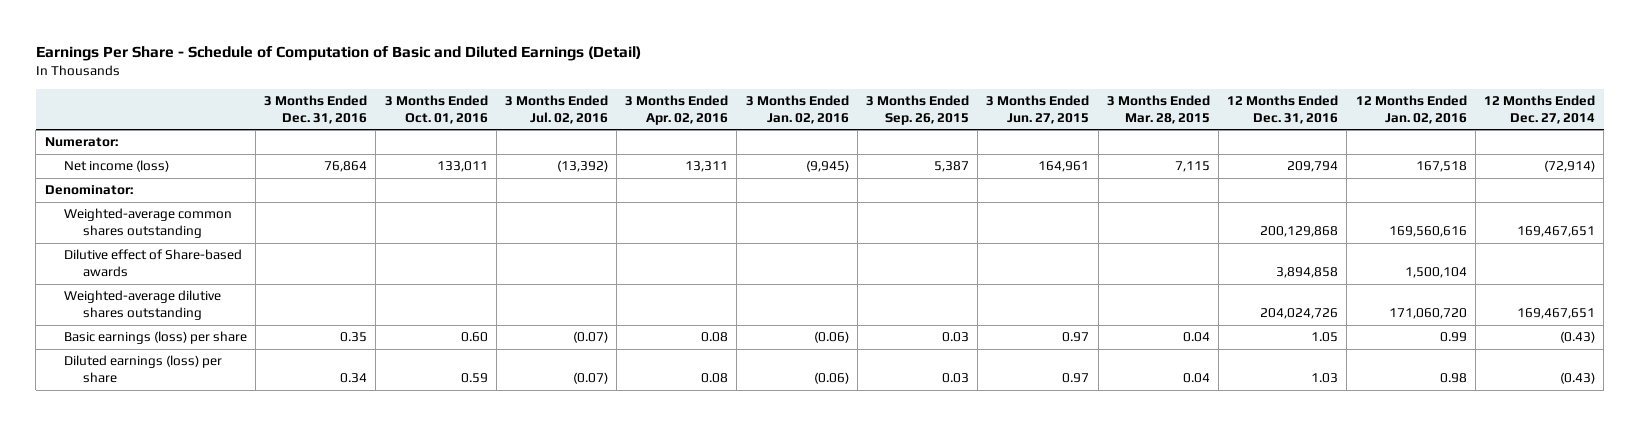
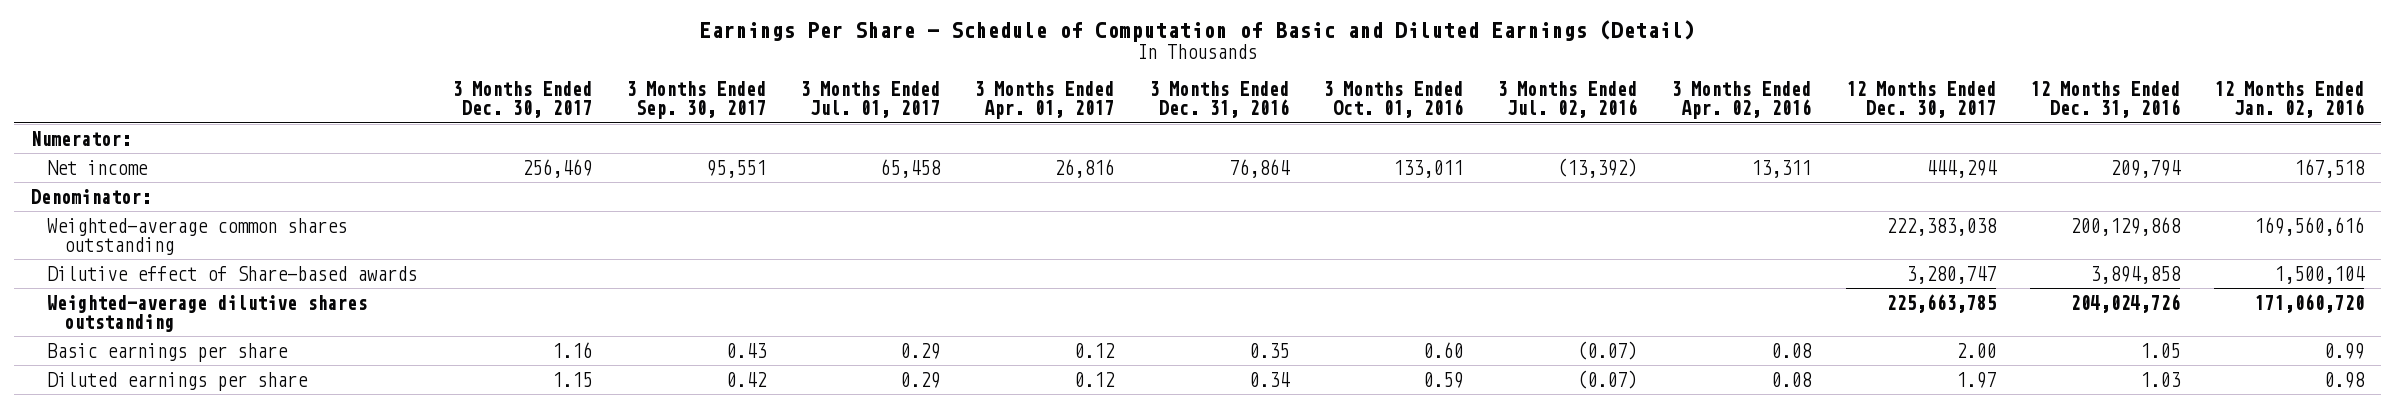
[745,94,849,125] 3 Months Ended Jan. 02, 2016 -> none
[866,94,970,126] 3 Months Ended Sep. 26, 2015 -> none
[986,94,1090,125] 3 Months Ended Jun. 27, 2015 -> none
[1106,94,1210,125] 3 Months Ended Mar. 28, 2015 -> none
[1483,94,1595,125] 12 Months Ended Dec. 27, 2014 -> none
none -> [451,81,592,119] 3 Months Ended Dec. 30, 2017
none -> [625,81,766,120] 3 Months Ended Sep. 30, 2017
none -> [800,81,941,119] 3 Months Ended Jul. 01, 2017
none -> [974,81,1115,120] 3 Months Ended Apr. 01, 2017
none -> [1845,81,1996,119] 12 Months Ended Dec. 30, 2017
[63,160,169,173] Net income (loss) -> [47,159,149,175] Net income
[63,331,247,345] Basic earnings (loss) per share -> [47,342,289,362] Basic earnings per share
[63,355,222,384] Diluted earnings (loss) per share -> [47,371,309,391] Diluted earnings per share

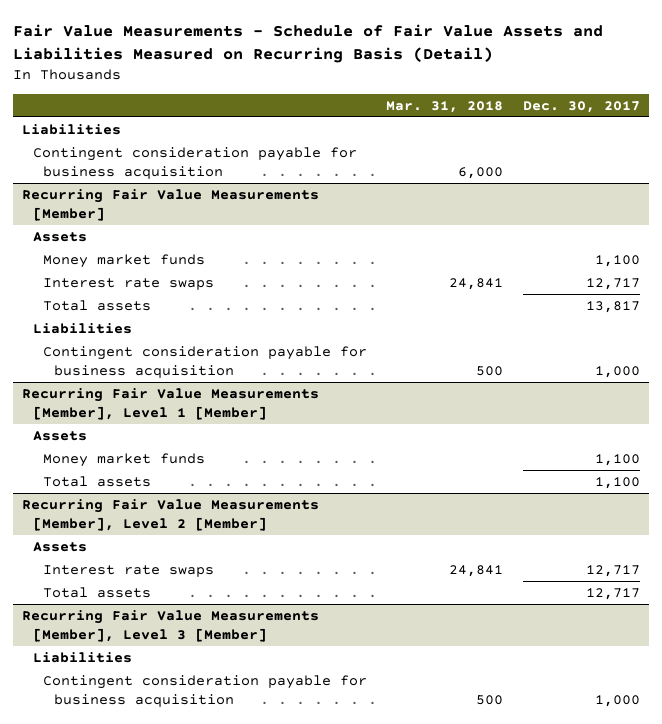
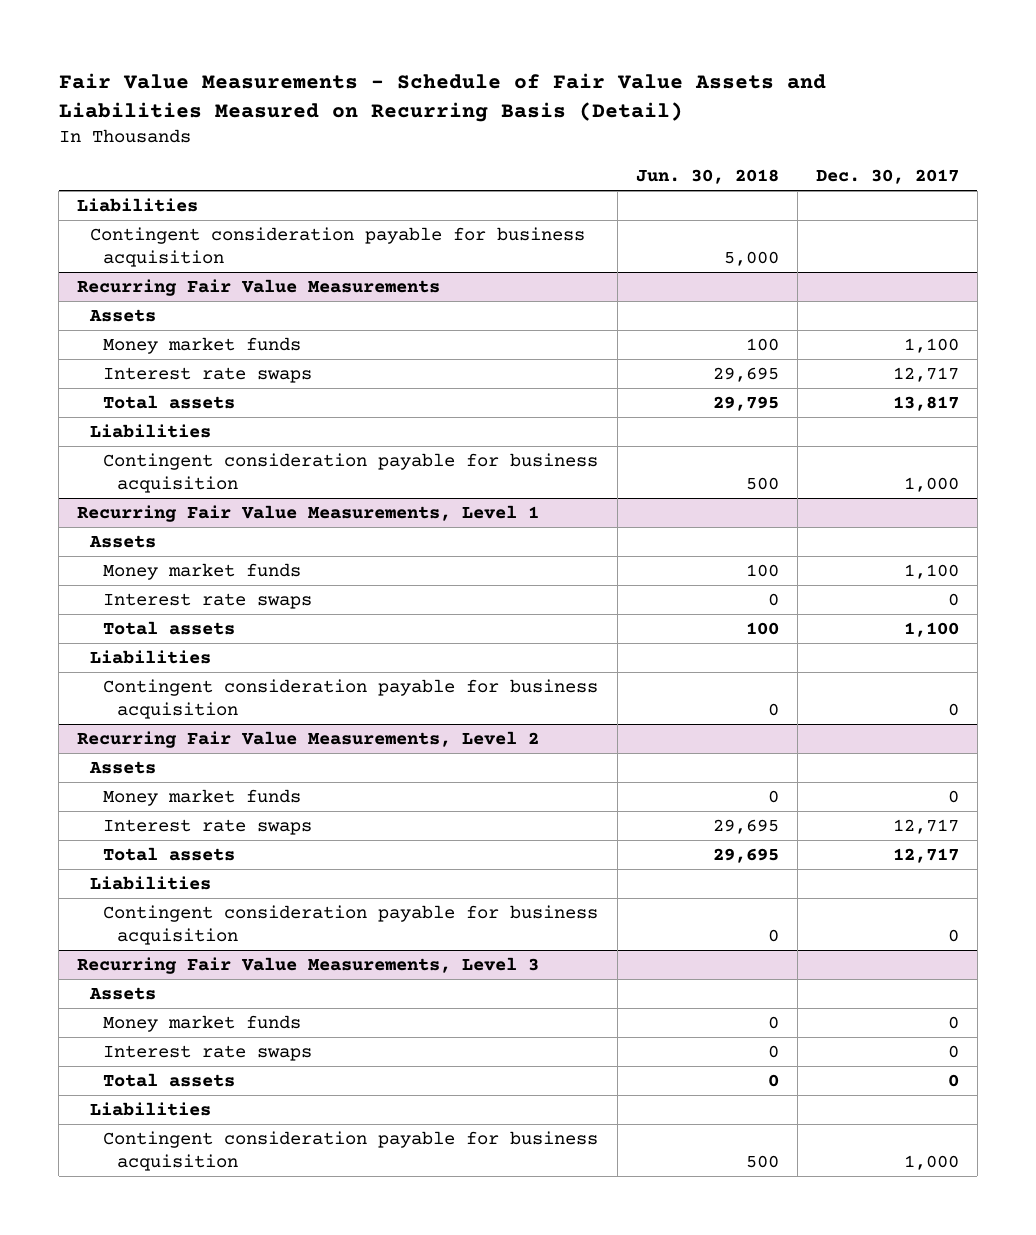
[386,100,504,113] Mar. 31, 2018 -> none
none -> [635,169,779,185] Jun. 30, 2018
[22,188,320,222] Recurring Fair Value Measurements [Member] -> [77,278,441,296] Recurring Fair Value Measurements
[22,387,320,421] Recurring Fair Value Measurements [Member], Level 1 [Member] -> [77,504,540,522] Recurring Fair Value Measurements, Level 1
none -> [103,592,313,609] Interest rate swaps
none -> [90,649,212,664] Liabilities
none -> [103,678,599,720] Contingent consideration payable for business acquisition
[22,498,320,532] Recurring Fair Value Measurements [Member], Level 2 [Member] -> [77,730,540,748] Recurring Fair Value Measurements, Level 2
none -> [103,788,302,806] Money market funds
[22,609,320,643] Recurring Fair Value Measurements [Member], Level 3 [Member] -> none
none -> [103,904,599,946] Contingent consideration payable for business acquisition
none -> [77,956,540,974] Recurring Fair Value Measurements, Level 3
none -> [89,986,157,1000] Assets
none -> [103,1014,302,1032] Money market funds
none -> [103,1044,313,1061] Interest rate swaps
none -> [103,1072,236,1087] Total assets
none -> [90,1101,212,1116] Liabilities

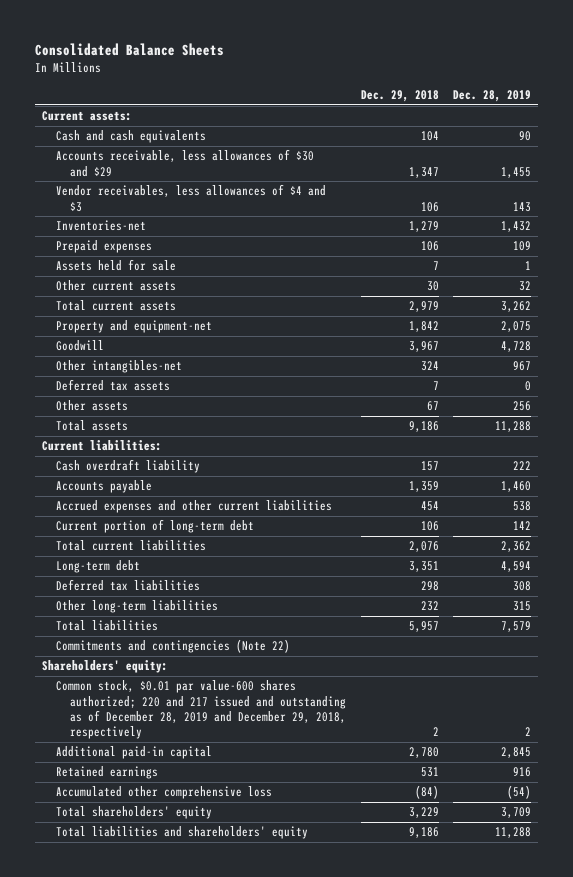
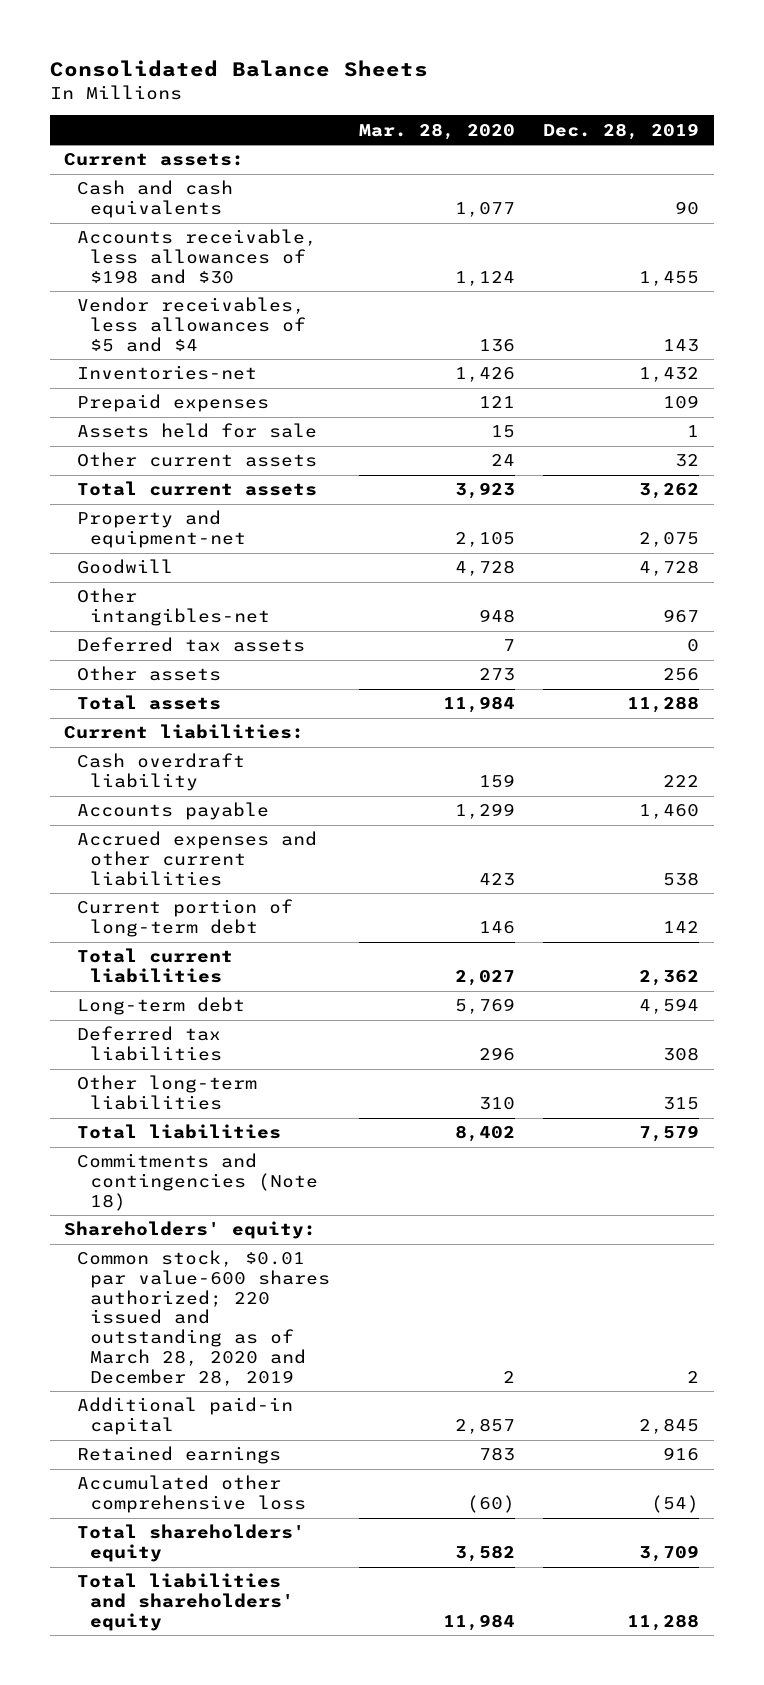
[360,90,439,103] Dec. 29, 2018 -> none
none -> [358,122,515,140] Mar. 28, 2020
[56,149,315,177] Accounts receivable, less allowances of $30 and $29 -> [77,229,318,284] Accounts receivable, less allowances of $198 and $30
[56,184,327,212] Vendor receivables, less allowances of $4 and $3 -> [77,297,307,352] Vendor receivables, less allowances of $5 and $4
[56,639,291,654] Commitments and contingencies (Note 22) -> [77,1153,319,1211] Commitments and contingencies (Note 18)
[56,680,347,740] Common stock, $0.01 par value-600 shares authorized; 220 and 217 issued and outstanding as of December 28, 2019 and December 29, 2018, respectively -> [77,1250,331,1386] Common stock, $0.01 par value-600 shares authorized; 220 issued and outstanding as of March 28, 2020 and December 28, 2019

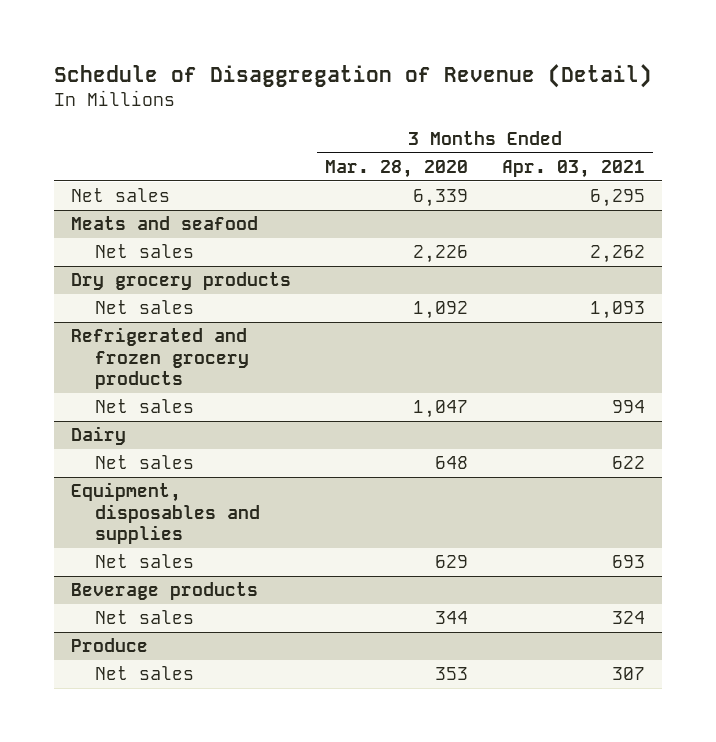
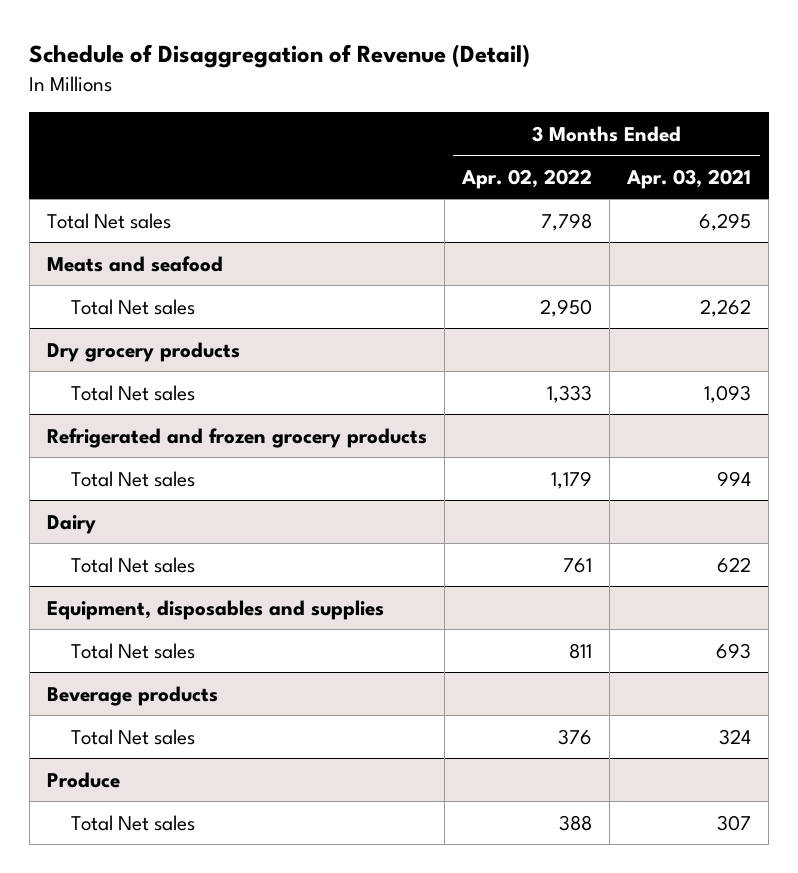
[325,160,469,179] Mar. 28, 2020 -> none
none -> [461,168,593,189] Apr. 02, 2022
[71,188,171,203] Net sales -> [46,212,171,229] Total Net sales
[95,244,195,259] Net sales -> [70,298,195,315] Total Net sales
[95,300,195,315] Net sales -> [70,384,195,401] Total Net sales
[95,399,195,414] Net sales -> [70,470,195,487] Total Net sales
[95,455,195,470] Net sales -> [70,556,195,573] Total Net sales
[95,554,195,569] Net sales -> [70,642,195,659] Total Net sales
[95,610,195,625] Net sales -> [70,728,195,745] Total Net sales
[95,666,195,681] Net sales -> [70,814,195,831] Total Net sales

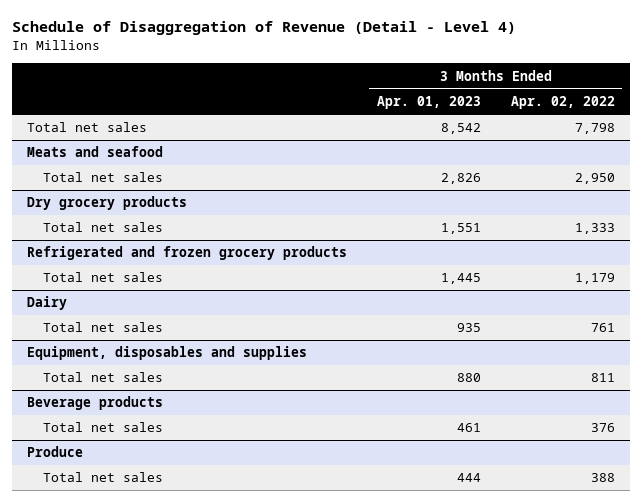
[29,44,531,69] Schedule of Disaggregation of Revenue (Detail) -> [11,21,516,36] Schedule of Disaggregation of Revenue (Detail - Level 4)
[626,168,752,189] Apr. 03, 2021 -> none
none -> [376,96,481,110] Apr. 01, 2023
[46,212,171,229] Total Net sales -> [26,122,147,133] Total net sales
[70,298,195,315] Total Net sales -> [42,172,163,183] Total net sales
[70,384,195,401] Total Net sales -> [42,222,163,233] Total net sales
[70,470,195,487] Total Net sales -> [42,272,163,283] Total net sales
[70,556,195,573] Total Net sales -> [42,322,163,333] Total net sales
[70,642,195,659] Total Net sales -> [42,372,163,383] Total net sales
[70,728,195,745] Total Net sales -> [42,422,163,433] Total net sales
[70,814,195,831] Total Net sales -> [42,472,163,483] Total net sales

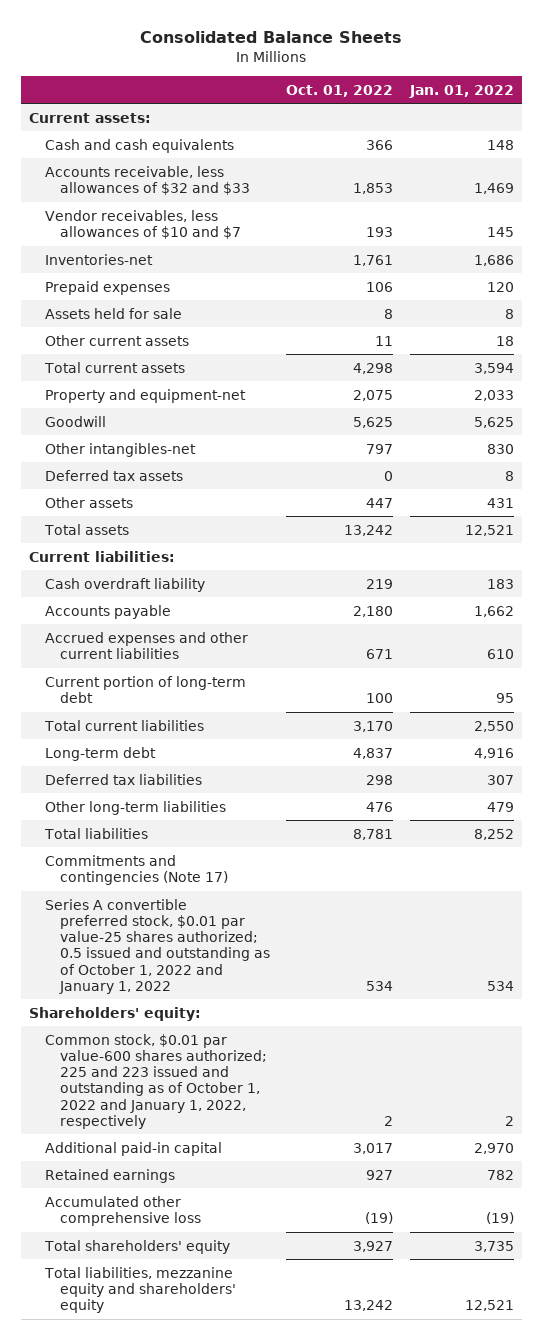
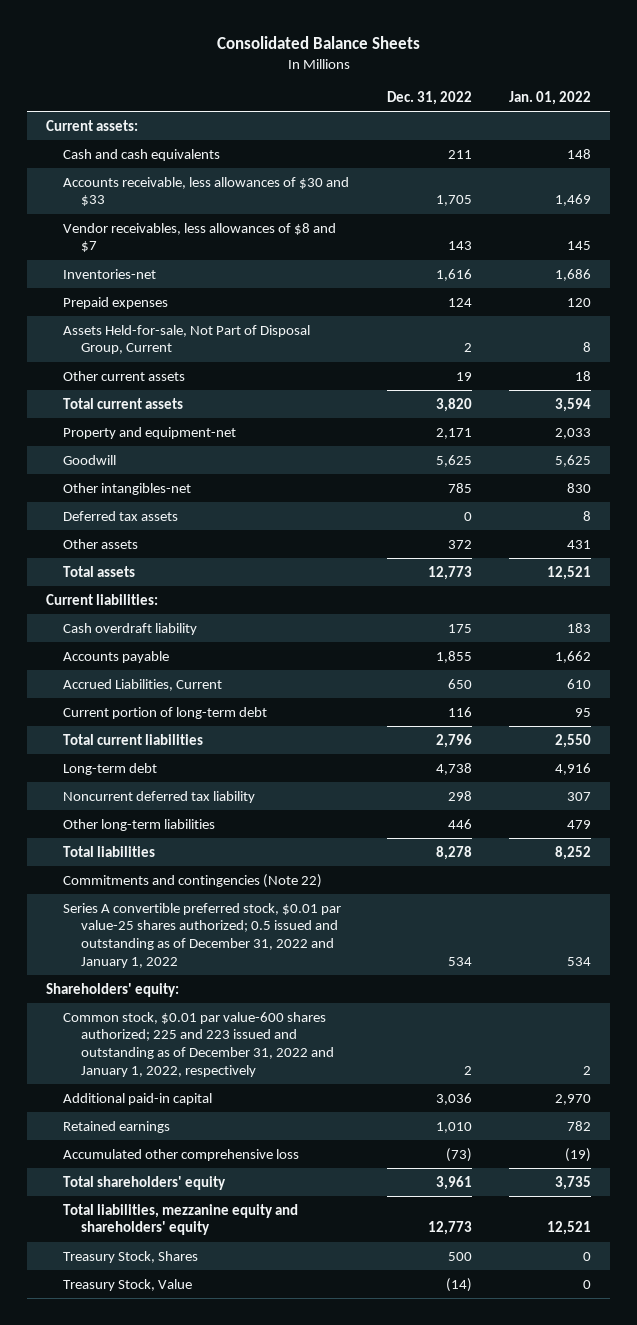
[286,84,394,97] Oct. 01, 2022 -> none
none -> [386,90,472,105] Dec. 31, 2022
[44,165,251,196] Accounts receivable, less allowances of $32 and $33 -> [63,176,350,207] Accounts receivable, less allowances of $30 and $33
[44,209,242,240] Vendor receivables, less allowances of $10 and $7 -> [63,222,337,253] Vendor receivables, less allowances of $8 and $7
[44,307,182,319] Assets held for sale -> [63,324,311,355] Assets Held-for-sale, Not Part of Disposal Group, Current
[44,631,248,660] Accrued expenses and other current liabilities -> [63,678,223,691] Accrued Liabilities, Current
[44,773,202,785] Deferred tax liabilities -> [63,790,256,803] Noncurrent deferred tax liability
[44,854,229,886] Commitments and contingencies (Note 17) -> [63,873,323,888] Commitments and contingencies (Note 22)
[44,898,271,994] Series A convertible preferred stock, $0.01 par value-25 shares authorized; 0.5 issued and outstanding as of October 1, 2022 and January 1, 2022 -> [63,902,342,968] Series A convertible preferred stock, $0.01 par value-25 shares authorized; 0.5 issued and outstanding as of December 31, 2022 and January 1, 2022
[44,1033,268,1129] Common stock, $0.01 par value-600 shares authorized; 225 and 223 issued and outstanding as of October 1, 2022 and January 1, 2022, respectively -> [63,1011,335,1077] Common stock, $0.01 par value-600 shares authorized; 225 and 223 issued and outstanding as of December 31, 2022 and January 1, 2022, respectively
none -> [63,1250,199,1263] Treasury Stock, Shares
none -> [63,1278,193,1291] Treasury Stock, Value

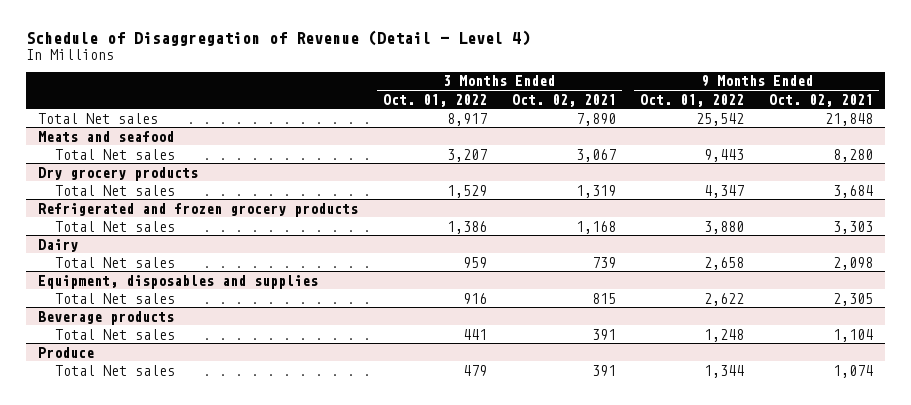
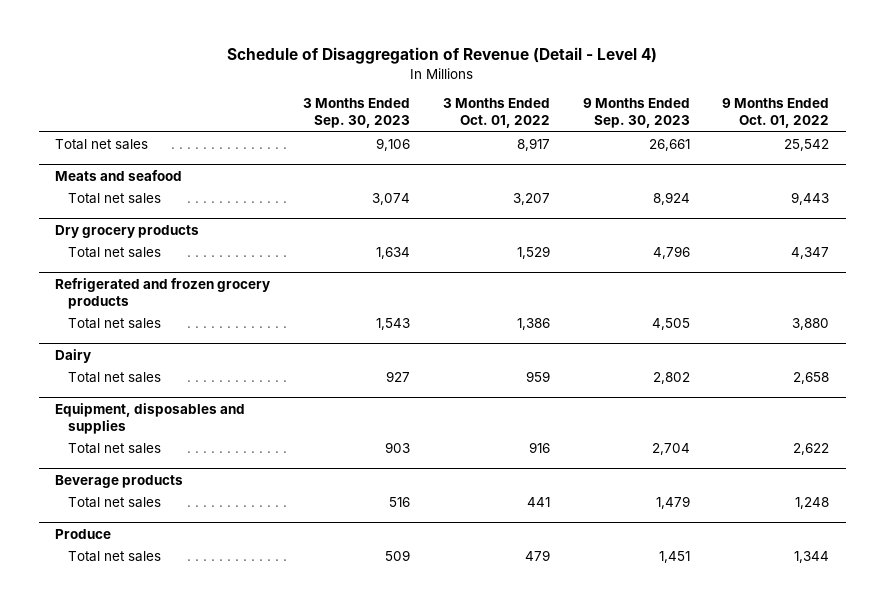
[511,93,616,107] Oct. 02, 2021 -> none
[768,93,873,107] Oct. 02, 2021 -> none
none -> [303,98,411,129] 3 Months Ended Sep. 30, 2023
none -> [582,98,690,129] 9 Months Ended Sep. 30, 2023
[38,112,159,124] Total Net sales -> [55,139,149,151] Total net sales
[54,148,175,160] Total Net sales -> [67,193,161,205] Total net sales
[54,184,175,196] Total Net sales -> [67,247,161,259] Total net sales
[54,220,175,232] Total Net sales -> [67,318,161,330] Total net sales
[54,256,175,268] Total Net sales -> [67,372,161,384] Total net sales
[54,292,175,304] Total Net sales -> [67,443,161,455] Total net sales
[54,328,175,340] Total Net sales -> [67,497,161,509] Total net sales
[54,364,175,376] Total Net sales -> [67,551,161,563] Total net sales

